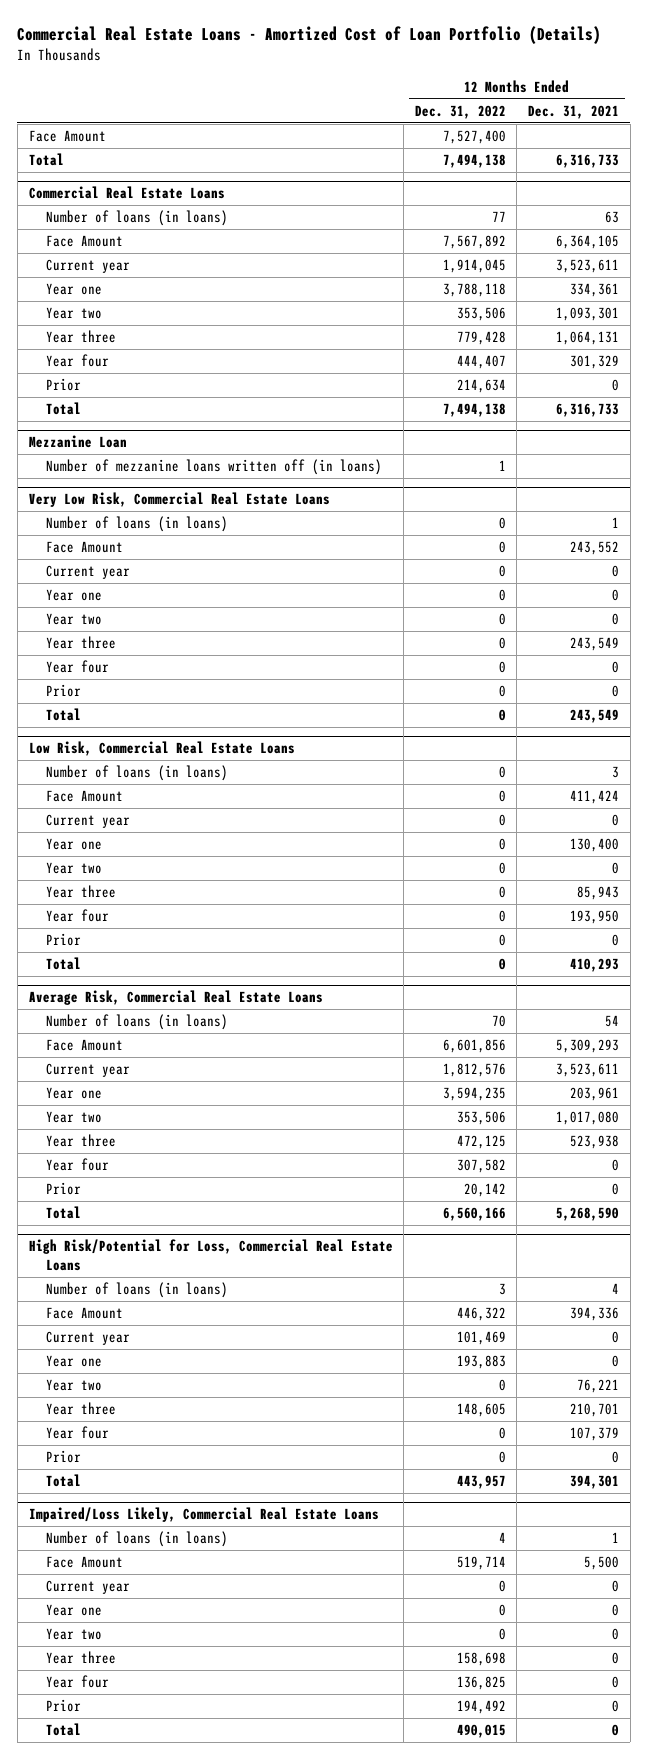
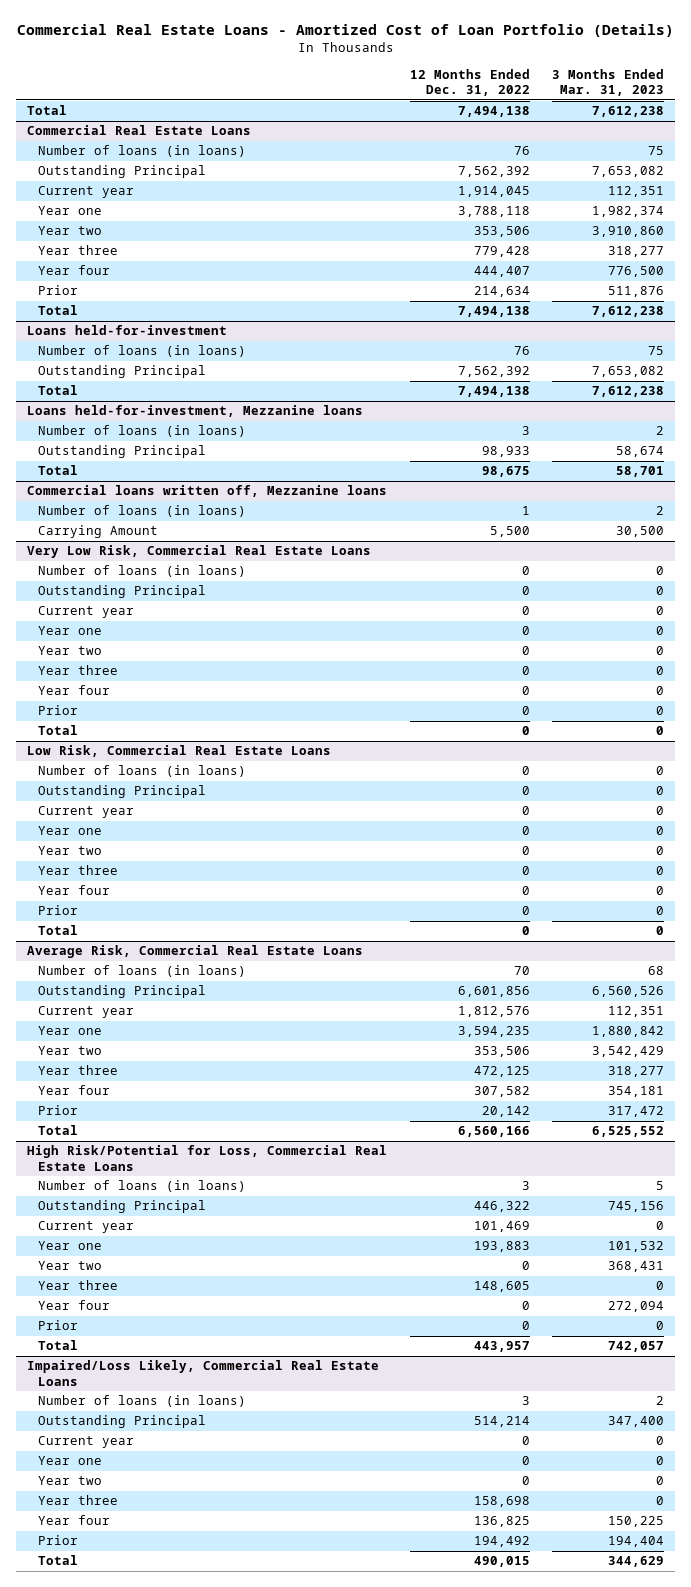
[528,104,620,119] Dec. 31, 2021 -> none
none -> [552,68,665,97] 3 Months Ended Mar. 31, 2023
[28,130,106,143] Face Amount -> none
[46,235,124,248] Face Amount -> none
[491,211,506,223] 77 -> [513,146,530,156] 76
none -> [38,165,207,179] Outstanding Principal
[28,435,127,449] Mezzanine Loan -> none
none -> [27,325,228,336] Loans held-for-investment
none -> [38,345,247,358] Number of loans (in loans)
none -> [38,365,207,379] Outstanding Principal
none -> [38,385,79,396] Total
none -> [27,405,364,418] Loans held-for-investment, Mezzanine loans
none -> [38,425,247,438] Number of loans (in loans)
none -> [38,445,207,459] Outstanding Principal
none -> [38,465,79,476] Total
none -> [27,485,388,498] Commercial loans written off, Mezzanine loans
[46,459,383,476] Number of mezzanine loans written off (in loans) -> [38,505,247,518] Number of loans (in loans)
none -> [38,525,159,539] Carrying Amount
[46,541,124,554] Face Amount -> [38,585,207,599] Outstanding Principal
[46,790,124,803] Face Amount -> [38,785,207,799] Outstanding Principal
[46,1039,124,1052] Face Amount -> [38,985,207,999] Outstanding Principal
[46,1307,124,1320] Face Amount -> [38,1200,207,1214] Outstanding Principal
[46,1556,124,1569] Face Amount -> none
[498,1532,506,1544] 4 -> [521,1396,530,1406] 3
none -> [38,1415,207,1429] Outstanding Principal

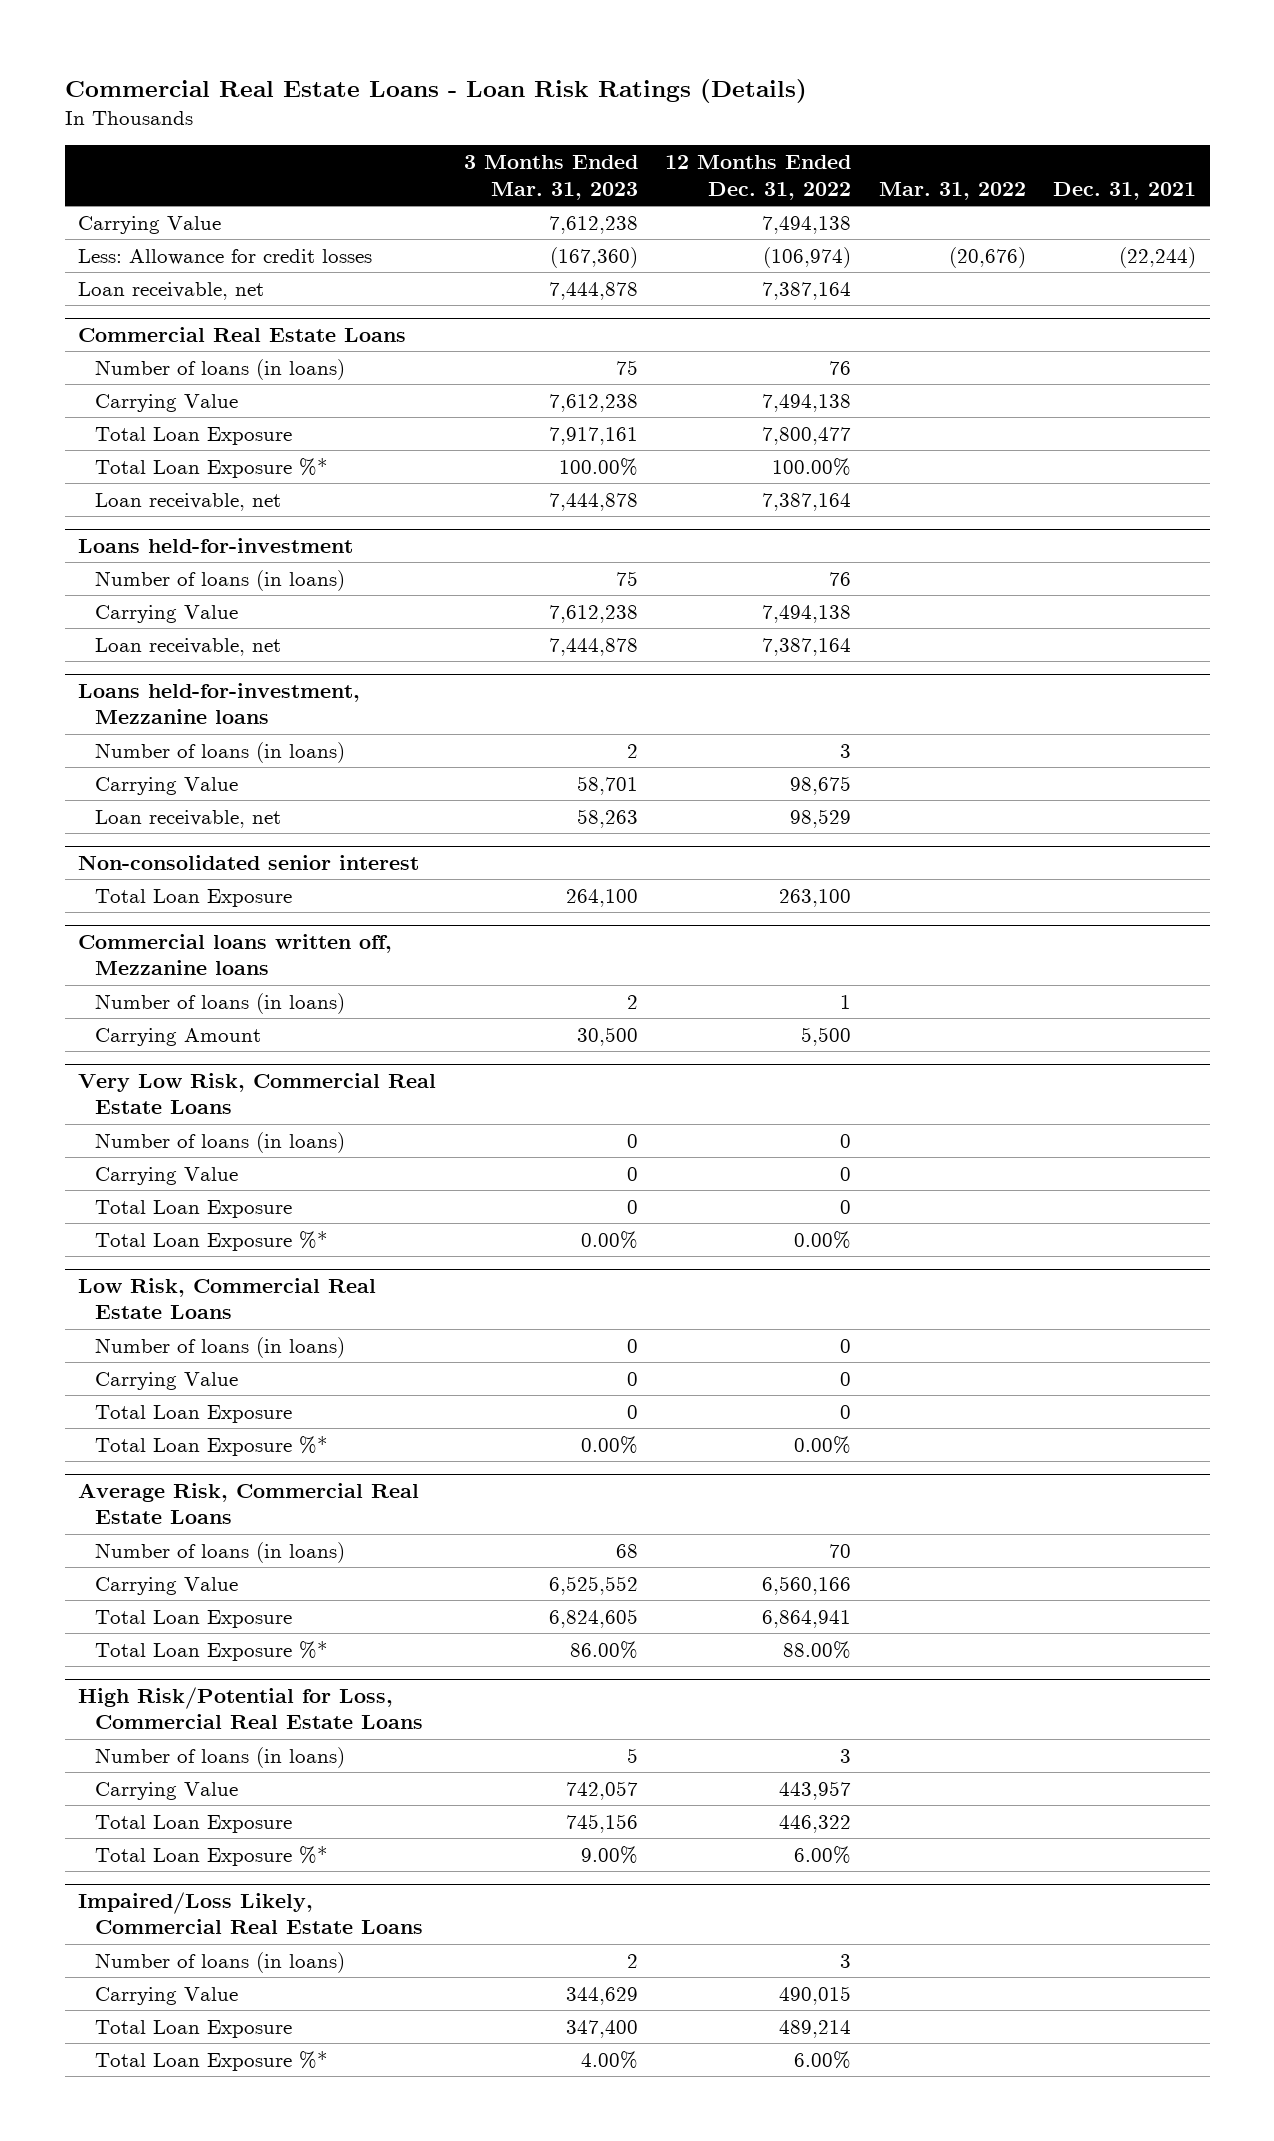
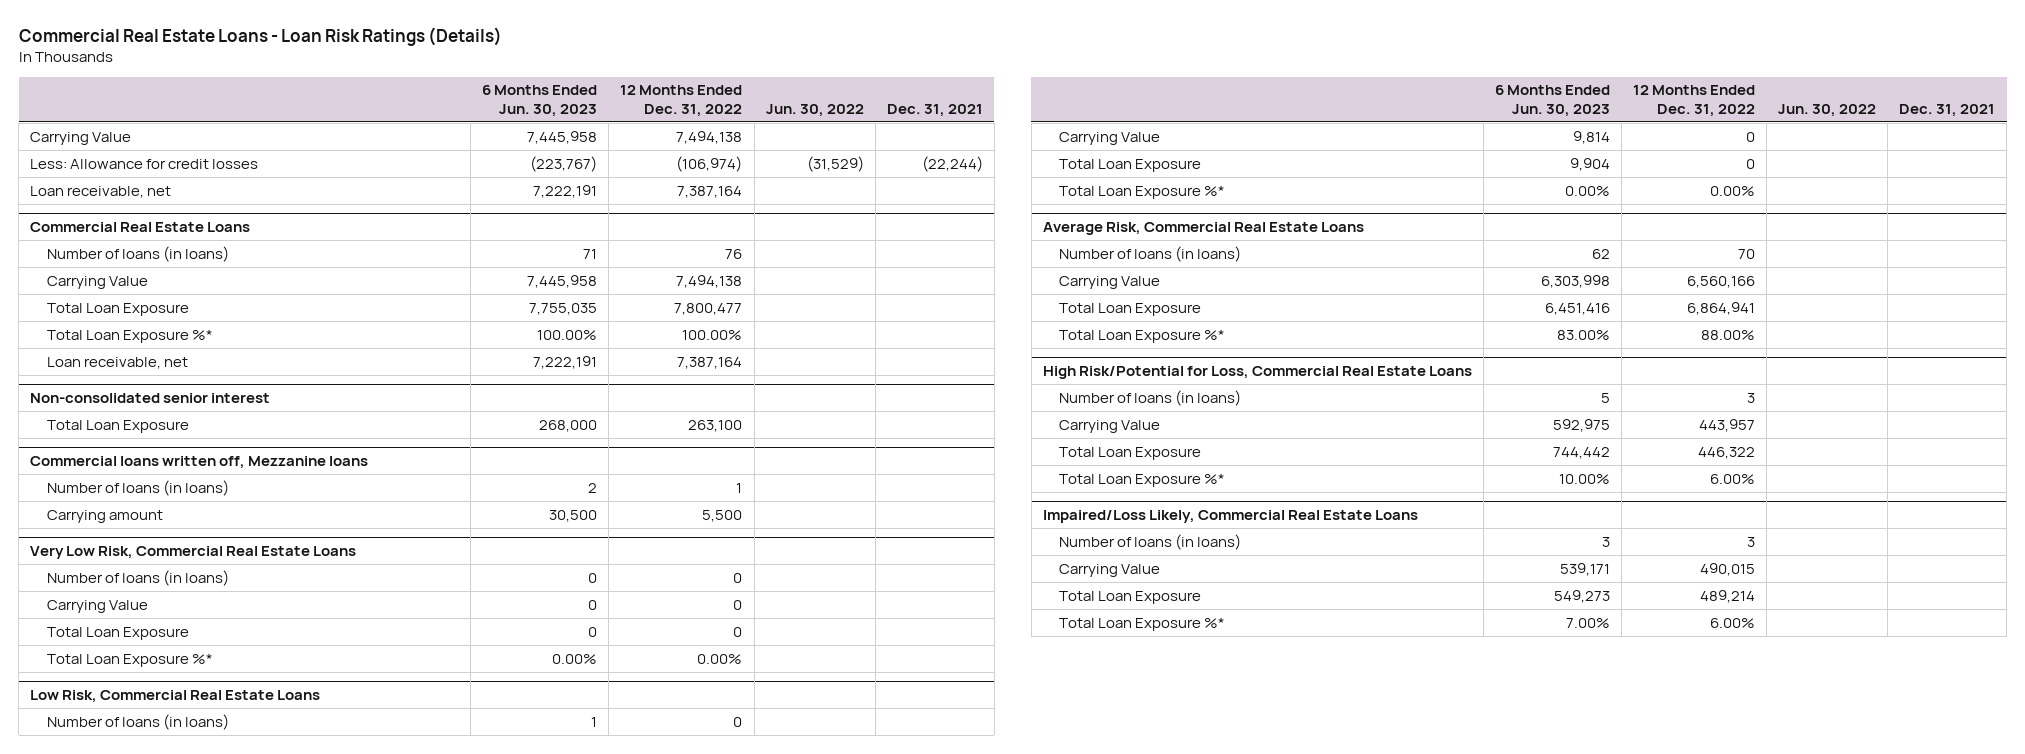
[463,155,638,200] 3 Months Ended Mar. 31, 2023 -> none
[878,181,1026,200] Mar. 31, 2022 -> none
none -> [482,85,598,117] 6 Months Ended Jun. 30, 2023
none -> [765,103,864,117] Jun. 30, 2022
[78,537,354,553] Loans held-for-investment -> none
[95,569,346,591] Number of loans (in loans) -> none
[95,604,239,623] Carrying Value -> none
[95,637,282,656] Loan receivable, net -> none
[78,682,361,725] Loans held-for-investment, Mezzanine loans -> none
[95,741,346,763] Number of loans (in loans) -> none
[95,776,239,795] Carrying Value -> none
[95,809,282,828] Loan receivable, net -> none
[95,1027,262,1046] Carrying Amount -> [46,509,163,523] Carrying amount

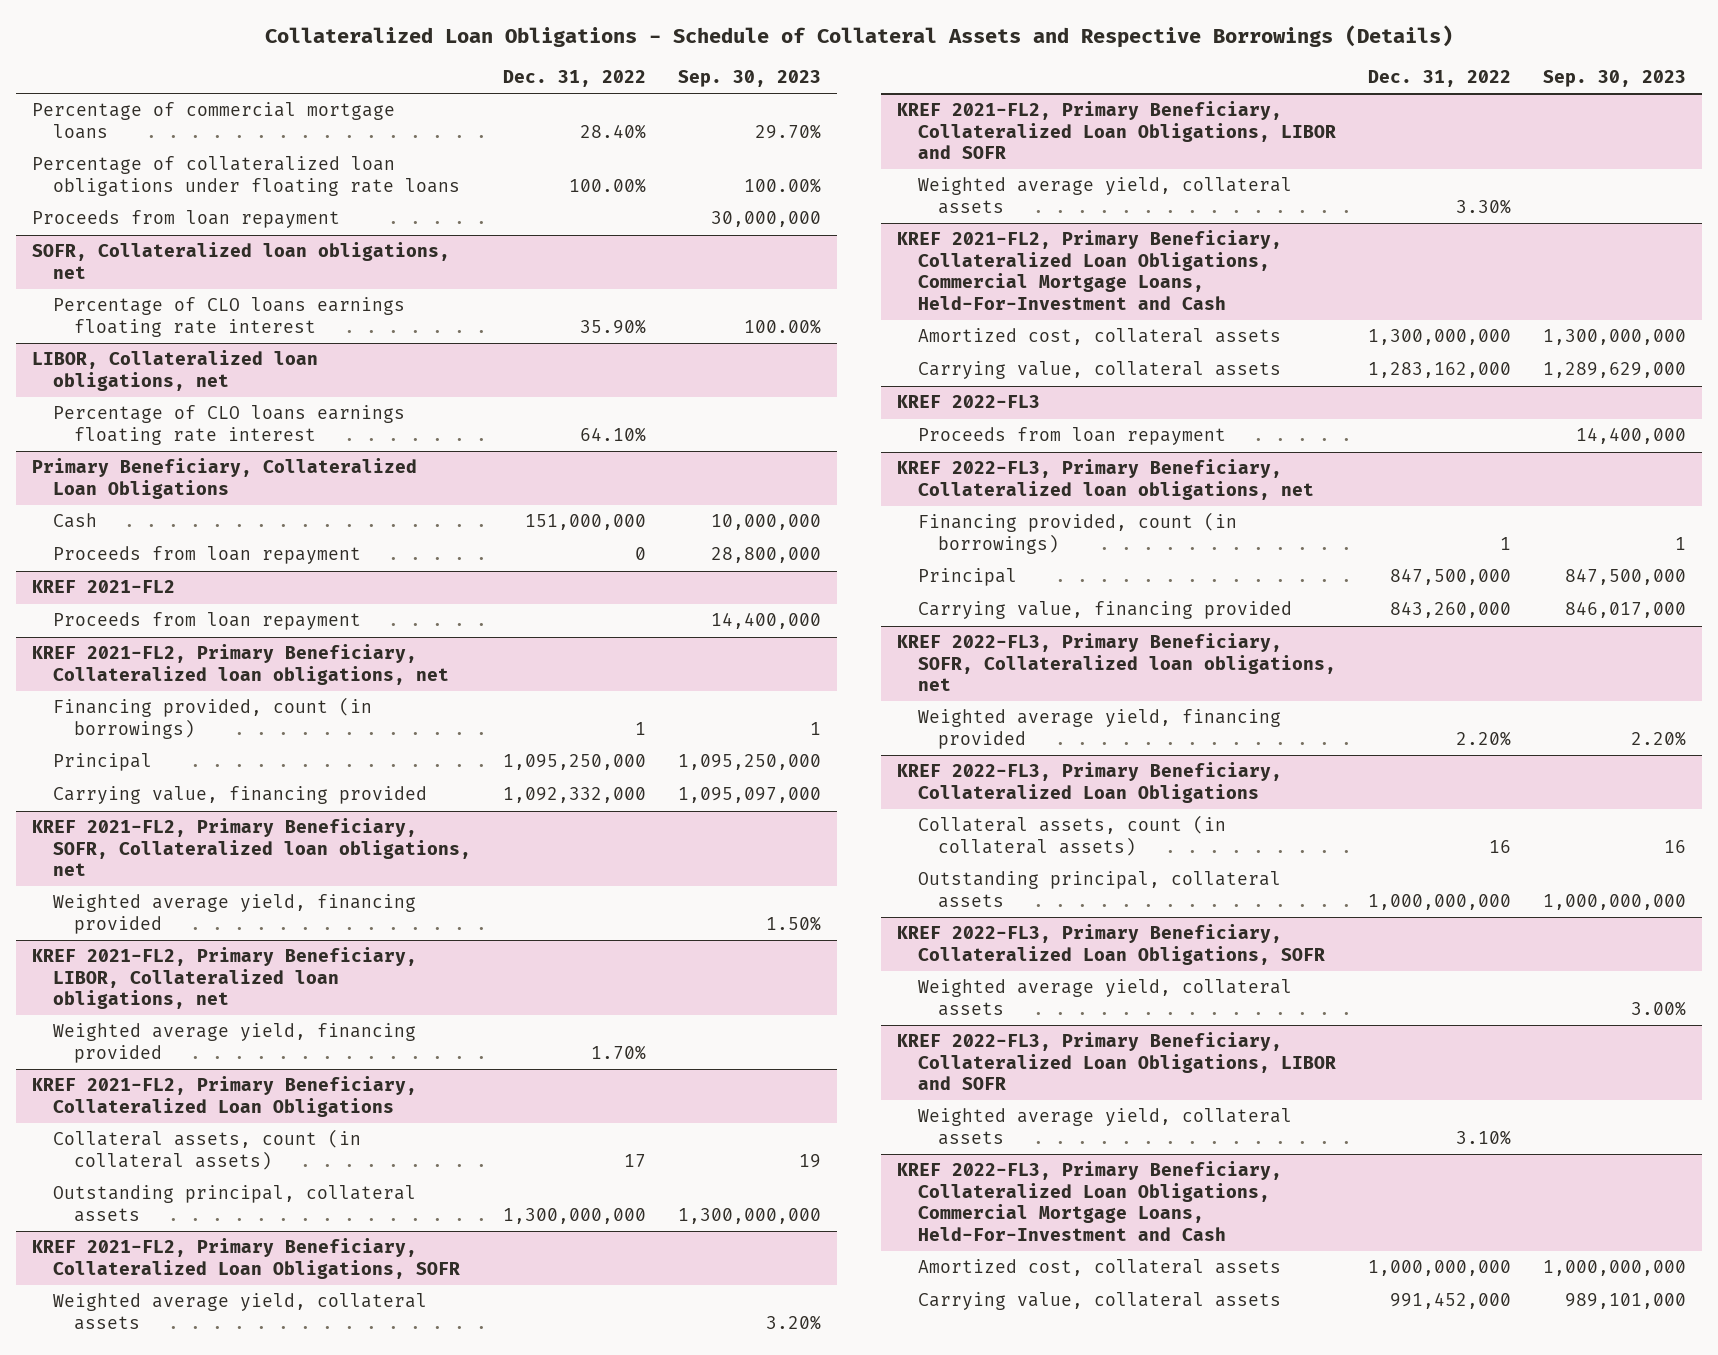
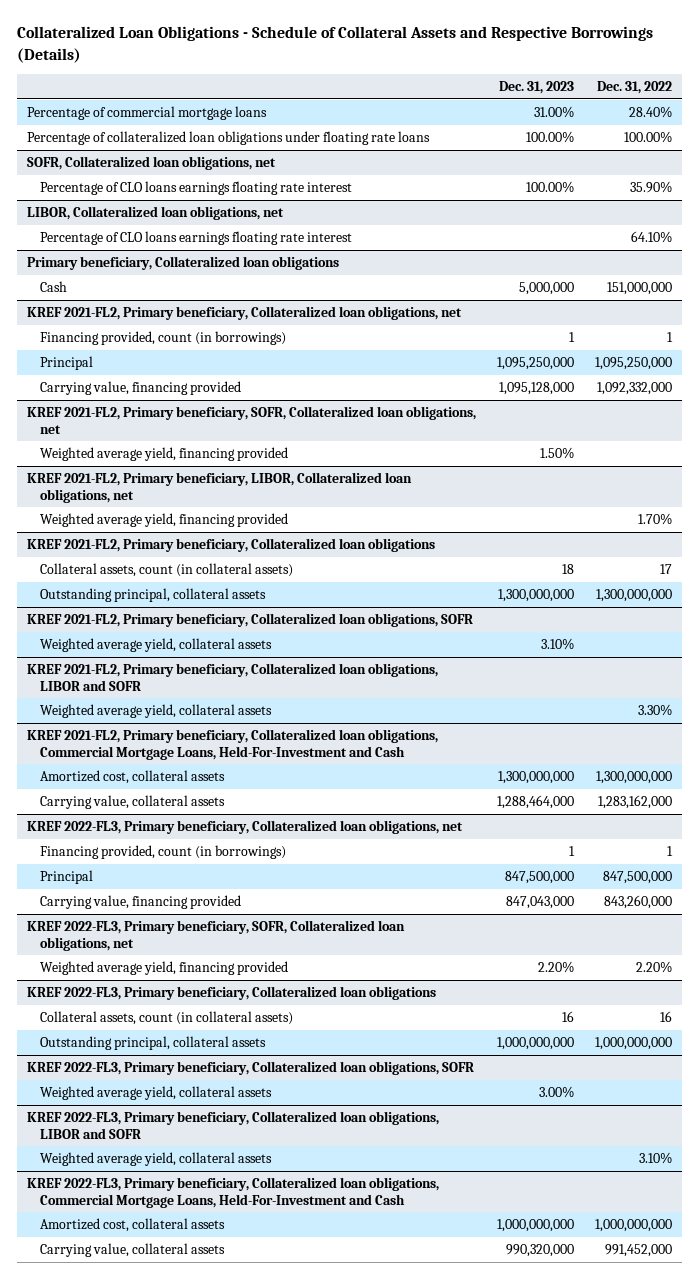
[678,69,822,87] Sep. 30, 2023 -> none
none -> [498,80,574,94] Dec. 31, 2023
[32,210,341,229] Proceeds from loan repayment -> none
[32,458,418,499] Primary Beneficiary, Collateralized Loan Obligations -> [26,256,339,271] Primary beneficiary, Collateralized loan obligations
[53,546,362,565] Proceeds from loan repayment -> none
[32,580,176,594] KREF 2021-FL2 -> none
[53,612,362,631] Proceeds from loan repayment -> none
[32,644,450,685] KREF 2021-FL2, Primary Beneficiary, Collateralized loan obligations, net -> [26,306,462,321] KREF 2021-FL2, Primary beneficiary, Collateralized loan obligations, net
[32,818,472,877] KREF 2021-FL2, Primary Beneficiary, SOFR, Collateralized loan obligations, net -> [26,406,476,434] KREF 2021-FL2, Primary beneficiary, SOFR, Collateralized loan obligations, net
[32,947,418,1010] KREF 2021-FL2, Primary Beneficiary, LIBOR, Collateralized loan obligations, net -> [26,472,412,503] KREF 2021-FL2, Primary beneficiary, LIBOR, Collateralized loan obligations, net
[32,1076,418,1117] KREF 2021-FL2, Primary Beneficiary, Collateralized Loan Obligations -> [26,538,435,553] KREF 2021-FL2, Primary beneficiary, Collateralized loan obligations
[32,1238,461,1279] KREF 2021-FL2, Primary Beneficiary, Collateralized Loan Obligations, SOFR -> [26,613,473,628] KREF 2021-FL2, Primary beneficiary, Collateralized loan obligations, SOFR
[896,101,1336,160] KREF 2021-FL2, Primary Beneficiary, Collateralized Loan Obligations, LIBOR and SOFR -> [26,663,438,691] KREF 2021-FL2, Primary beneficiary, Collateralized loan obligations, LIBOR and SOFR
[896,230,1282,310] KREF 2021-FL2, Primary Beneficiary, Collateralized Loan Obligations, Commercial Mortgage Loans, Held-For-Investment and Cash -> [26,729,438,760] KREF 2021-FL2, Primary beneficiary, Collateralized loan obligations, Commercial Mortgage Loans, Held-For-Investment and Cash
[896,395,1040,409] KREF 2022-FL3 -> none
[917,427,1226,446] Proceeds from loan repayment -> none
[896,459,1314,500] KREF 2022-FL3, Primary Beneficiary, Collateralized loan obligations, net -> [26,820,463,835] KREF 2022-FL3, Primary beneficiary, Collateralized loan obligations, net
[896,633,1336,692] KREF 2022-FL3, Primary Beneficiary, SOFR, Collateralized loan obligations, net -> [26,920,405,951] KREF 2022-FL3, Primary beneficiary, SOFR, Collateralized loan obligations, net
[896,762,1282,803] KREF 2022-FL3, Primary Beneficiary, Collateralized Loan Obligations -> [26,986,436,1001] KREF 2022-FL3, Primary beneficiary, Collateralized loan obligations
[896,924,1325,965] KREF 2022-FL3, Primary Beneficiary, Collateralized Loan Obligations, SOFR -> [26,1061,474,1076] KREF 2022-FL3, Primary beneficiary, Collateralized loan obligations, SOFR
[896,1032,1336,1091] KREF 2022-FL3, Primary Beneficiary, Collateralized Loan Obligations, LIBOR and SOFR -> [26,1111,439,1139] KREF 2022-FL3, Primary beneficiary, Collateralized loan obligations, LIBOR and SOFR
[896,1161,1282,1241] KREF 2022-FL3, Primary Beneficiary, Collateralized Loan Obligations, Commercial Mortgage Loans, Held-For-Investment and Cash -> [26,1177,439,1208] KREF 2022-FL3, Primary beneficiary, Collateralized loan obligations, Commercial Mortgage Loans, Held-For-Investment and Cash

